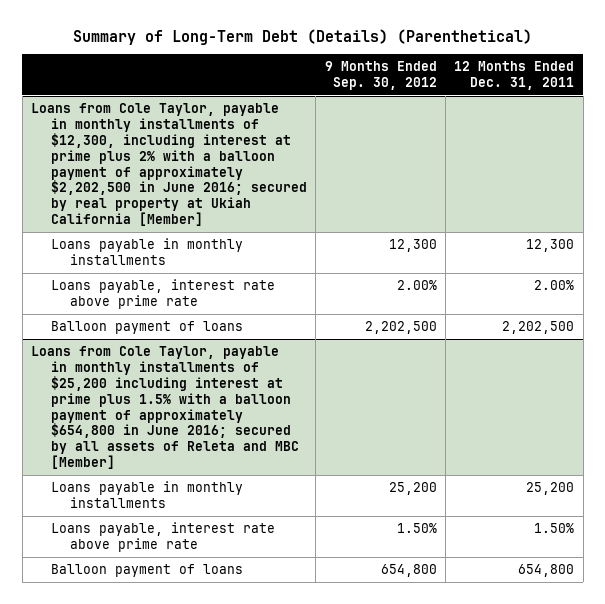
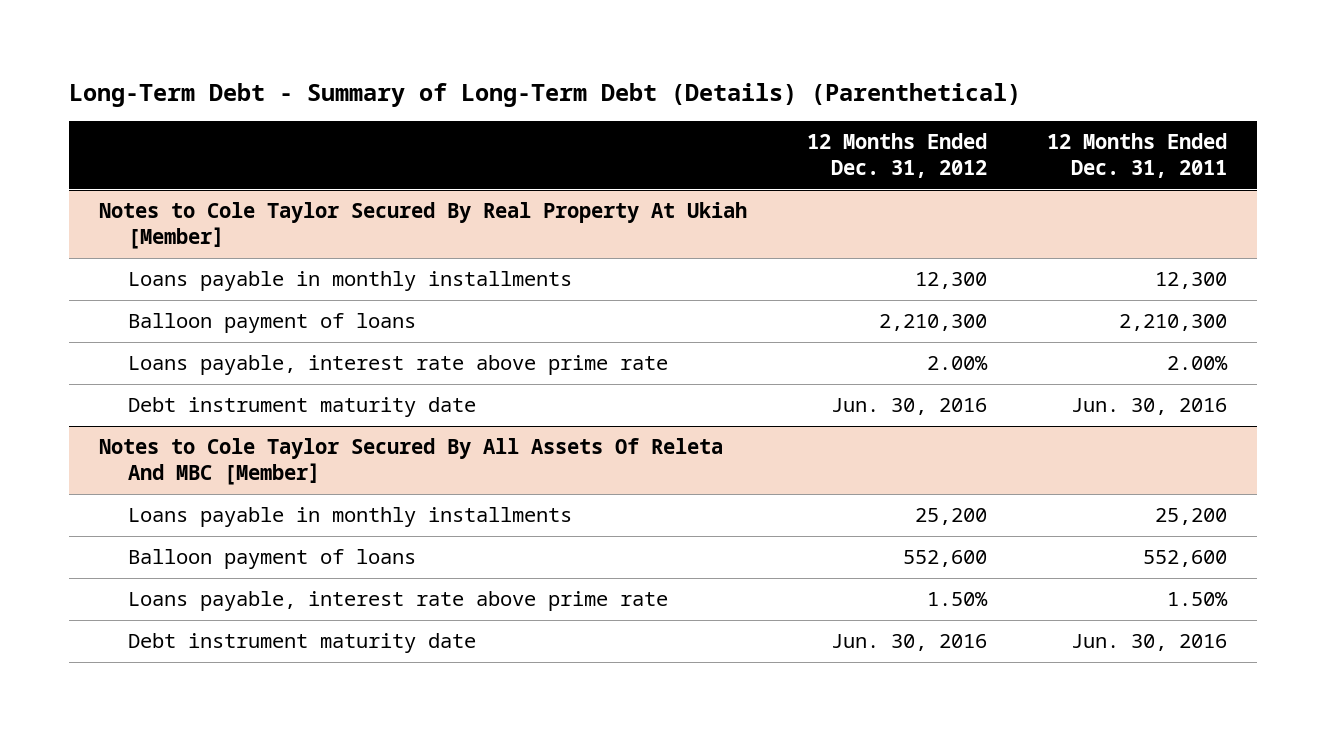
[72,28,532,45] Summary of Long-Term Debt (Details) (Parenthetical) -> [68,82,1021,107] Long-Term Debt - Summary of Long-Term Debt (Details) (Parenthetical)
[324,61,437,91] 9 Months Ended Sep. 30, 2012 -> none
none -> [806,133,987,179] 12 Months Ended Dec. 31, 2012
[31,102,307,227] Loans from Cole Taylor, payable in monthly installments of $12,300, including interest at prime plus 2% with a balloon payment of approximately $2,202,500 in June 2016; secured by real property at Ukiah California [Member] -> none
none -> [98,202,747,250] Notes to Cole Taylor Secured By Real Property At Ukiah [Member]
none -> [128,313,417,334] Balloon payment of loans
[50,320,243,334] Balloon payment of loans -> none
[31,345,299,470] Loans from Cole Taylor, payable in monthly installments of $25,200 including interest at prime plus 1.5% with a balloon payment of approximately $654,800 in June 2016; secured by all assets of Releta and MBC [Member] -> none
none -> [128,397,477,418] Debt instrument maturity date
none -> [98,438,723,486] Notes to Cole Taylor Secured By All Assets Of Releta And MBC [Member]
none -> [128,549,417,570] Balloon payment of loans
[50,563,243,577] Balloon payment of loans -> none
none -> [128,633,477,654] Debt instrument maturity date

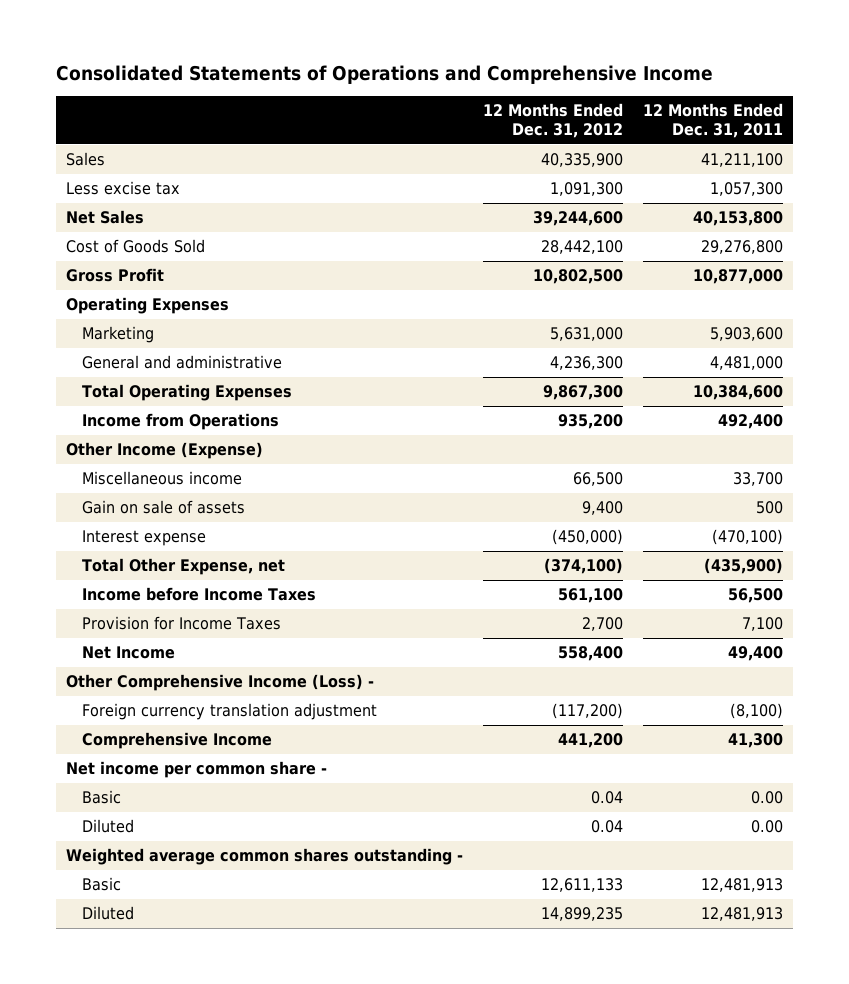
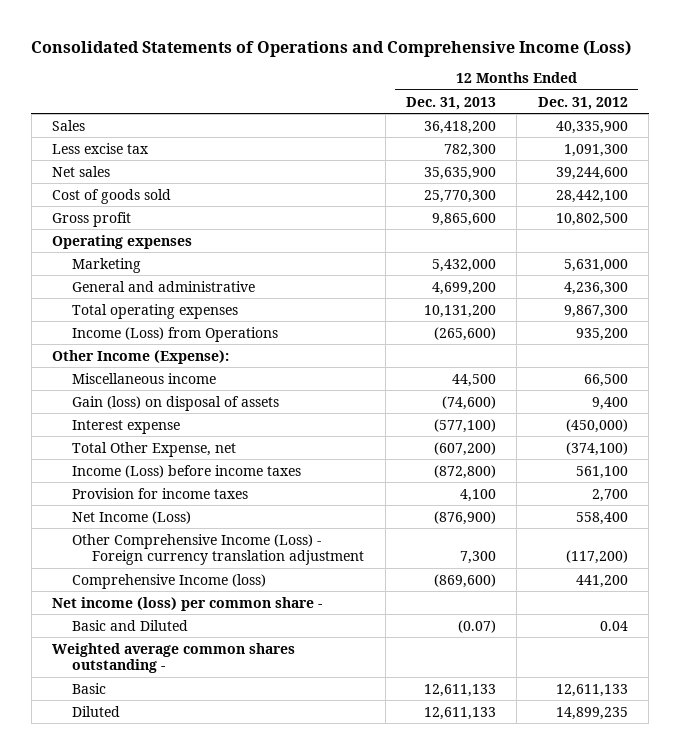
[55,65,713,85] Consolidated Statements of Operations and Comprehensive Income -> [31,39,632,57] Consolidated Statements of Operations and Comprehensive Income (Loss)
[643,103,784,139] 12 Months Ended Dec. 31, 2011 -> none
none -> [405,96,496,110] Dec. 31, 2013
[65,210,144,225] Net Sales -> [51,165,110,177] Net sales
[65,239,205,254] Cost of Goods Sold -> [51,188,171,204] Cost of goods sold
[65,268,164,283] Gross Profit -> [51,211,131,227] Gross profit
[65,297,229,315] Operating Expenses -> [51,234,192,249] Operating expenses
[81,384,292,402] Total Operating Expenses -> [72,303,239,319] Total operating expenses
[81,413,279,431] Income from Operations -> [72,326,279,342] Income (Loss) from Operations
[65,442,263,460] Other Income (Expense) -> [51,349,229,364] Other Income (Expense):
[81,500,245,515] Gain on sale of assets -> [72,395,280,411] Gain (loss) on disposal of assets
[65,674,374,692] Other Comprehensive Income (Loss) - -> none
[81,790,121,805] Basic -> none
[81,819,134,834] Diluted -> none
[81,587,316,602] Income before Income Taxes -> [72,464,302,478] Income (Loss) before income taxes
[81,616,281,631] Provision for Income Taxes -> [72,487,249,499] Provision for income taxes
[81,646,175,660] Net Income -> [72,510,192,524] Net Income (Loss)
[81,703,377,721] Foreign currency translation adjustment -> [72,533,365,566] Other Comprehensive Income (Loss) - Foreign currency translation adjustment
[81,732,272,750] Comprehensive Income -> [72,573,267,589] Comprehensive Income (loss)
[65,761,327,779] Net income per common share - -> [51,596,322,611] Net income (loss) per common share -
none -> [72,619,189,631] Basic and Diluted

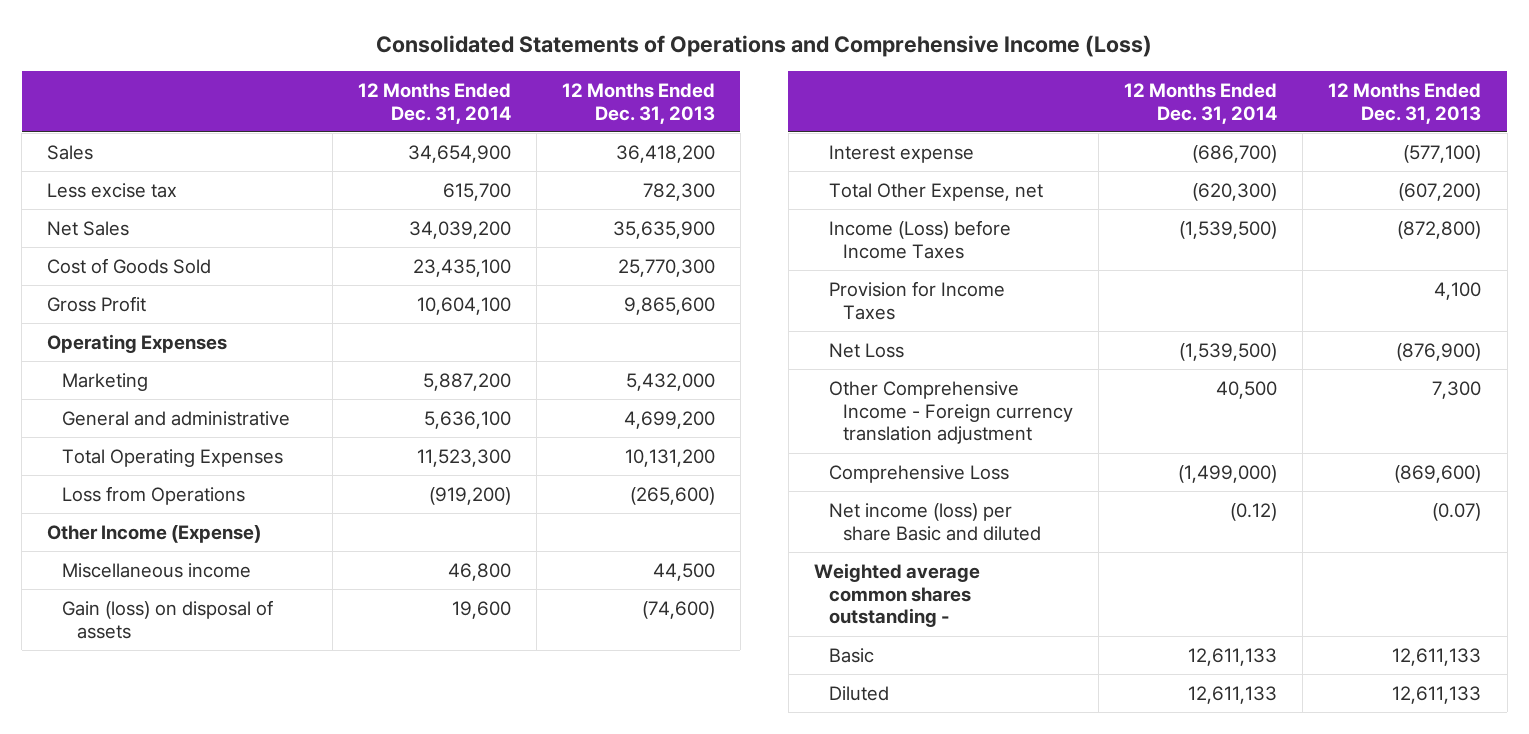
[537,96,628,110] Dec. 31, 2012 -> none
none -> [357,82,511,124] 12 Months Ended Dec. 31, 2014
[51,165,110,177] Net sales -> [47,220,130,236] Net Sales
[51,188,171,204] Cost of goods sold -> [47,257,212,274] Cost of Goods Sold
[51,211,131,227] Gross profit -> [47,295,147,312] Gross Profit
[51,234,192,249] Operating expenses -> [47,333,228,353] Operating Expenses
[72,303,239,319] Total operating expenses -> [61,448,283,467] Total Operating Expenses
[72,326,279,342] Income (Loss) from Operations -> [61,485,245,505] Loss from Operations
[51,349,229,364] Other Income (Expense): -> [47,524,262,543] Other Income (Expense)
[51,596,322,611] Net income (loss) per common share - -> none
[72,464,302,478] Income (Loss) before income taxes -> [828,219,1011,259] Income (Loss) before Income Taxes
[72,487,249,499] Provision for income taxes -> [828,280,1005,320] Provision for Income Taxes
[72,510,192,524] Net Income (Loss) -> [828,342,904,358] Net Loss
[72,533,365,566] Other Comprehensive Income (Loss) - Foreign currency translation adjustment -> [828,380,1074,445] Other Comprehensive Income - Foreign currency translation adjustment
[72,573,267,589] Comprehensive Income (loss) -> [828,464,1009,483] Comprehensive Loss
[72,619,189,631] Basic and Diluted -> [828,502,1042,541] Net income (loss) per share Basic and diluted

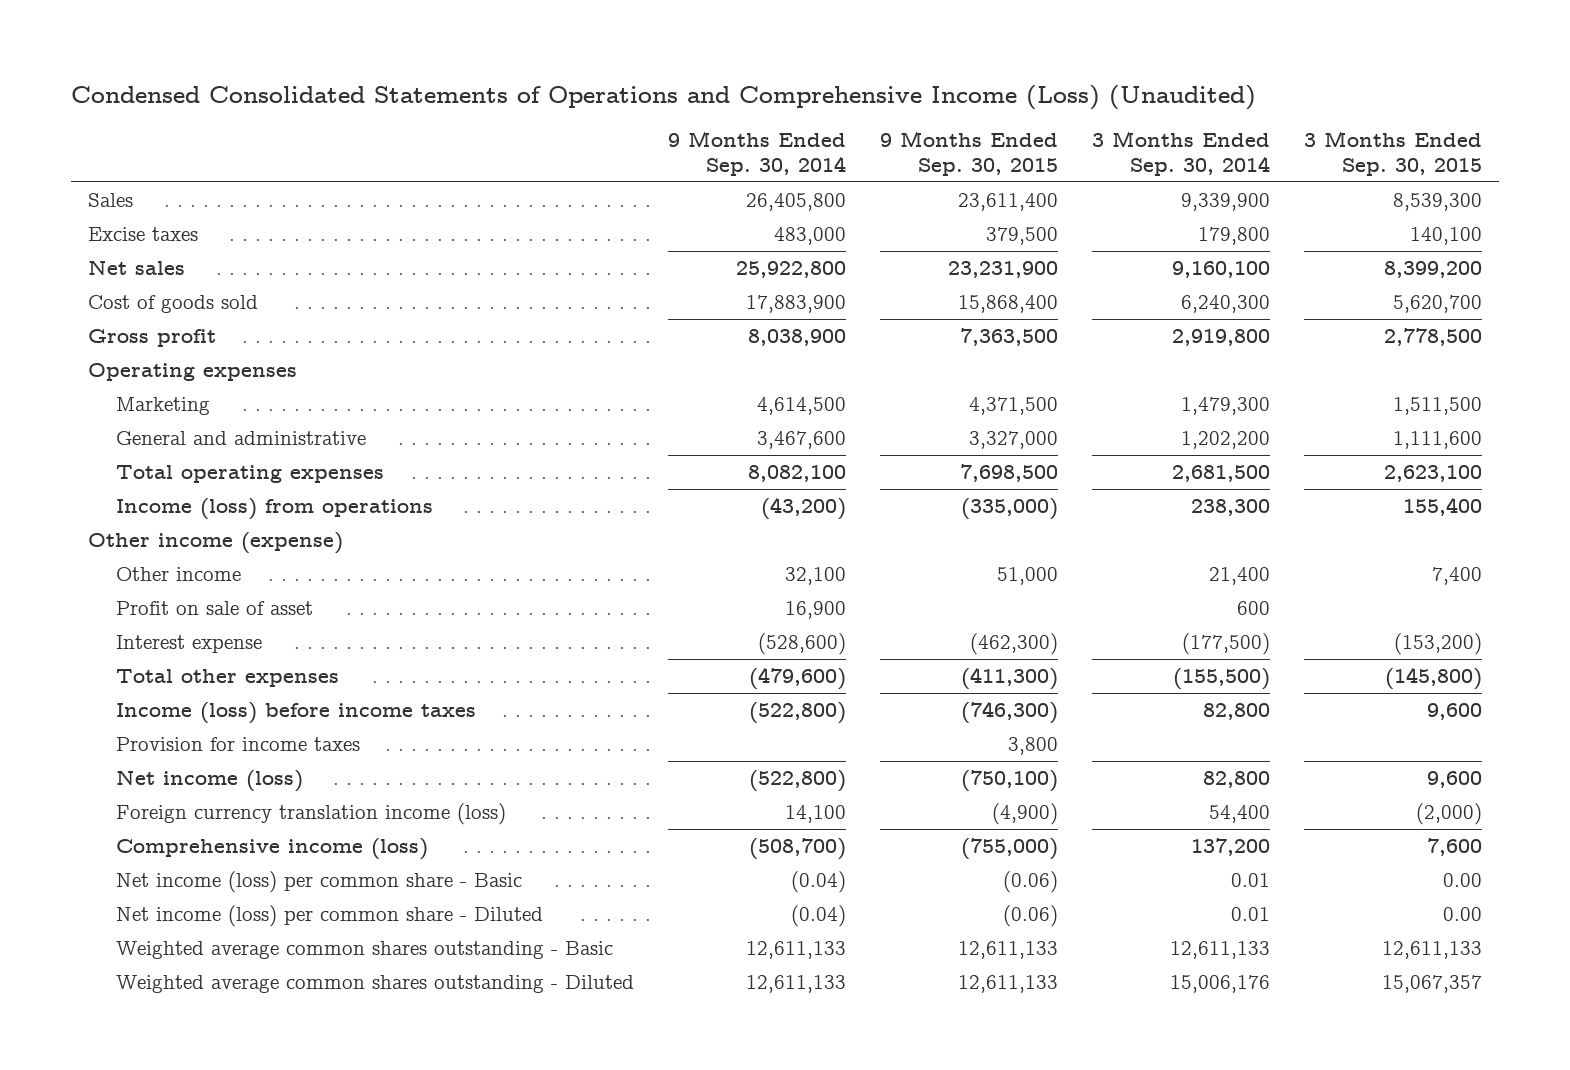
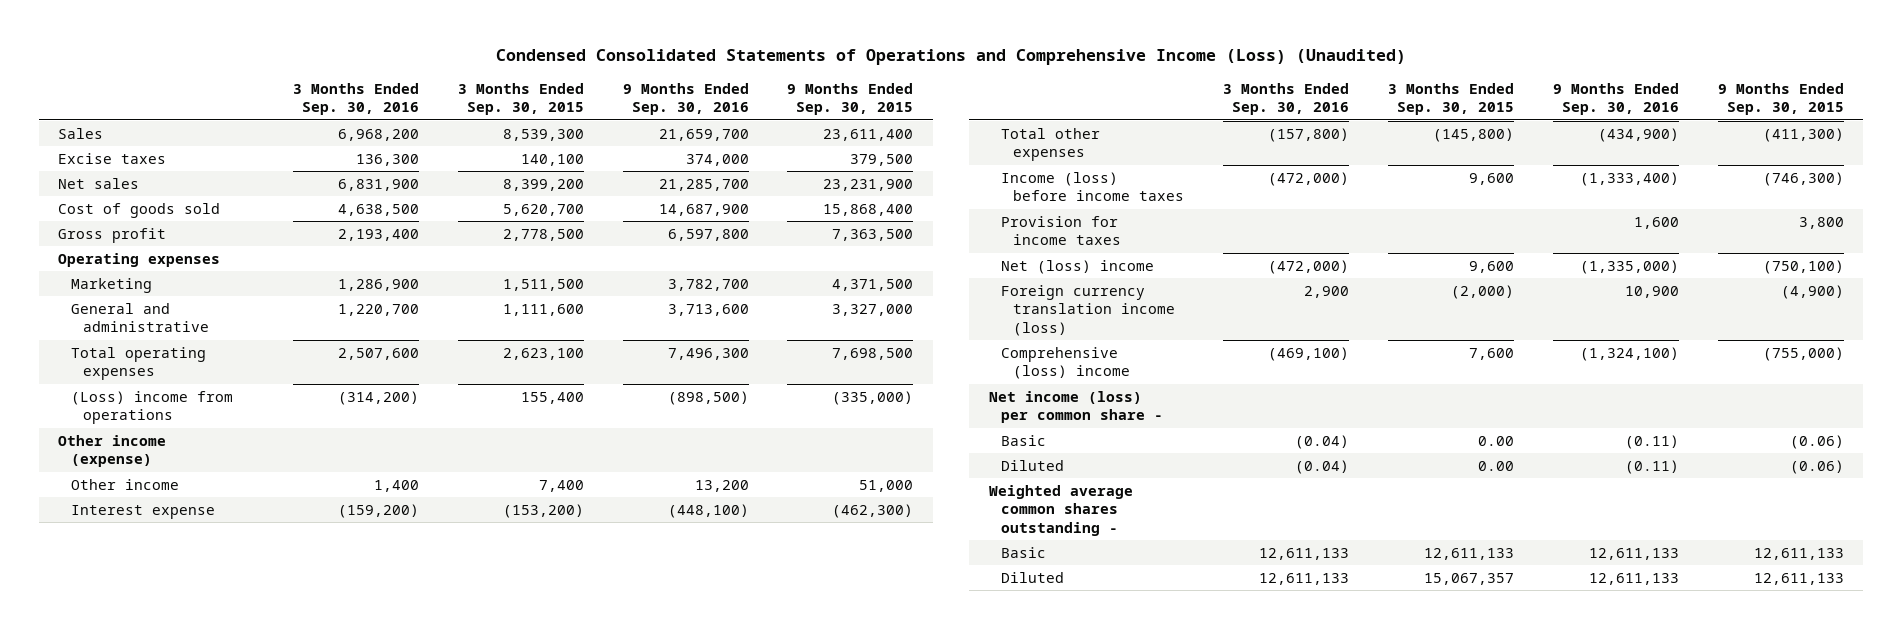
[668,131,847,176] 9 Months Ended Sep. 30, 2014 -> none
[1091,131,1270,176] 3 Months Ended Sep. 30, 2014 -> none
none -> [292,82,419,116] 3 Months Ended Sep. 30, 2016
none -> [622,82,749,116] 9 Months Ended Sep. 30, 2016
[116,498,434,521] Income (loss) from operations -> [70,390,233,425] (Loss) income from operations
[116,601,314,616] Profit on sale of asset -> none
[116,770,304,793] Net income (loss) -> [1000,259,1154,274] Net (loss) income
[116,838,429,861] Comprehensive income (loss) -> [1000,346,1130,380] Comprehensive (loss) income
none -> [988,390,1163,424] Net income (loss) per common share -
[116,871,523,894] Net income (loss) per common share - Basic -> [1000,434,1046,446] Basic
[116,905,544,928] Net income (loss) per common share - Diluted -> [1000,459,1064,471] Diluted
none -> [988,484,1133,536] Weighted average common shares outstanding -
[116,941,614,960] Weighted average common shares outstanding - Basic -> [1000,546,1046,558] Basic
[116,975,635,994] Weighted average common shares outstanding - Diluted -> [1000,571,1064,583] Diluted

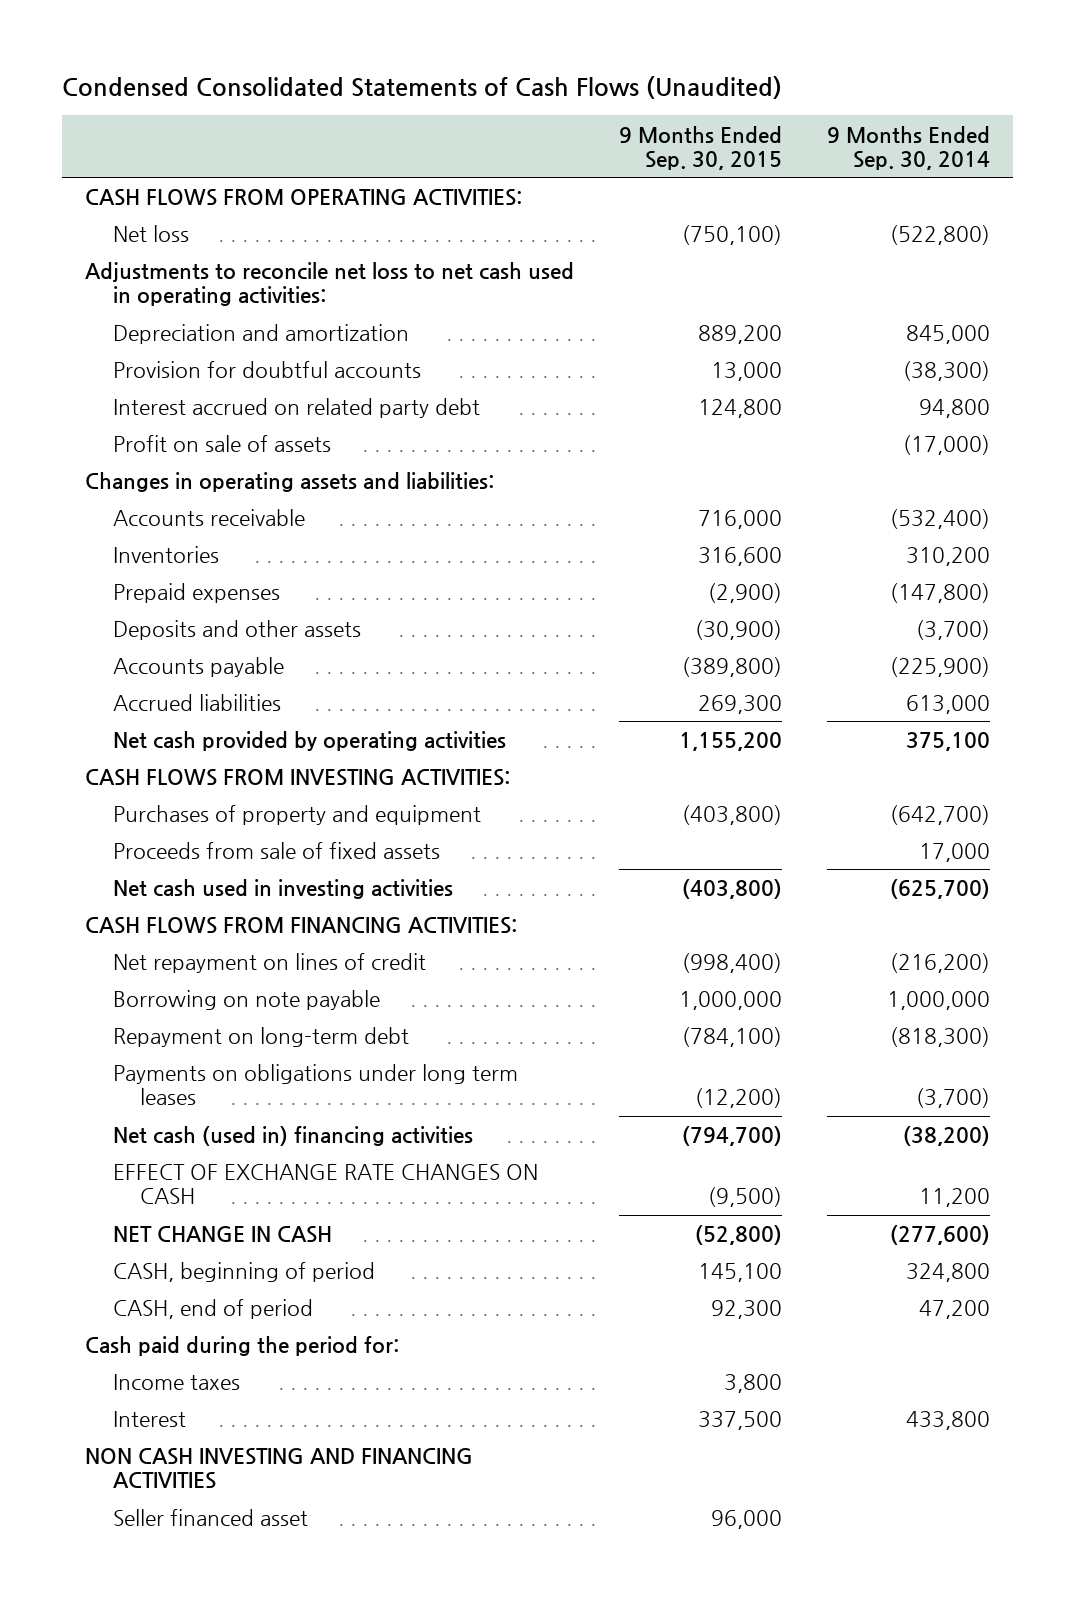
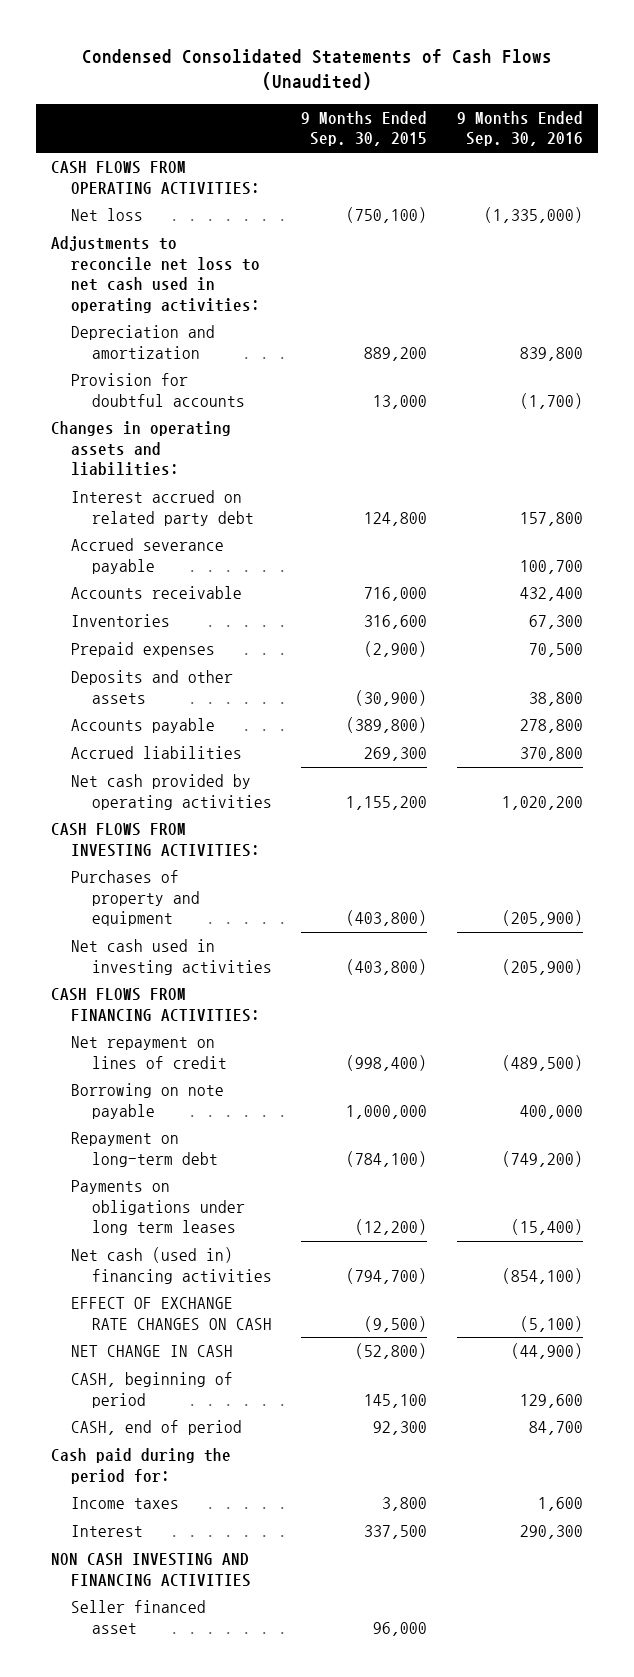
[827,125,991,170] 9 Months Ended Sep. 30, 2014 -> none
none -> [457,110,584,147] 9 Months Ended Sep. 30, 2016
[112,435,331,453] Profit on sale of assets -> none
[112,398,480,419] Interest accrued on related party debt -> [71,490,254,526] Interest accrued on related party debt
none -> [71,538,225,574] Accrued severance payable
[112,842,440,860] Proceeds from sale of fixed assets -> none

